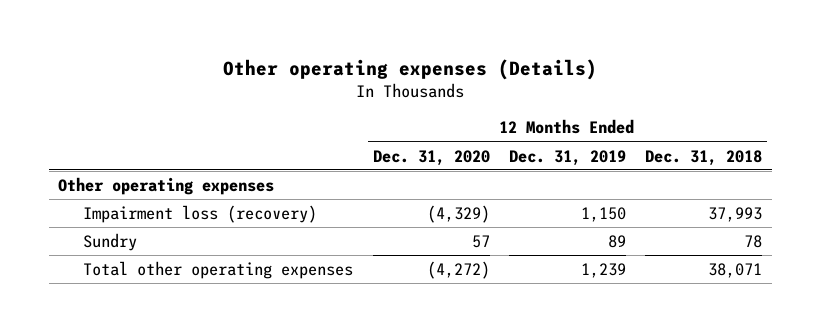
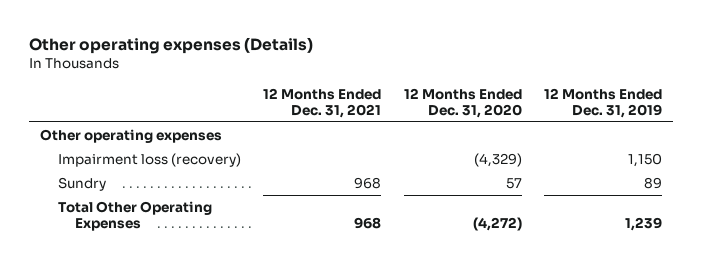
[645,149,763,166] Dec. 31, 2018 -> none
none -> [263,87,382,118] 12 Months Ended Dec. 31, 2021
[83,260,354,279] Total other operating expenses -> [57,200,212,231] Total Other Operating Expenses

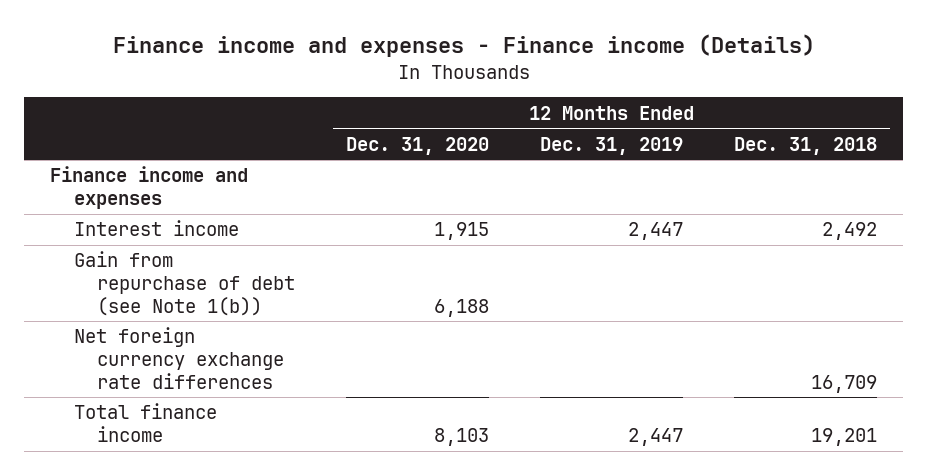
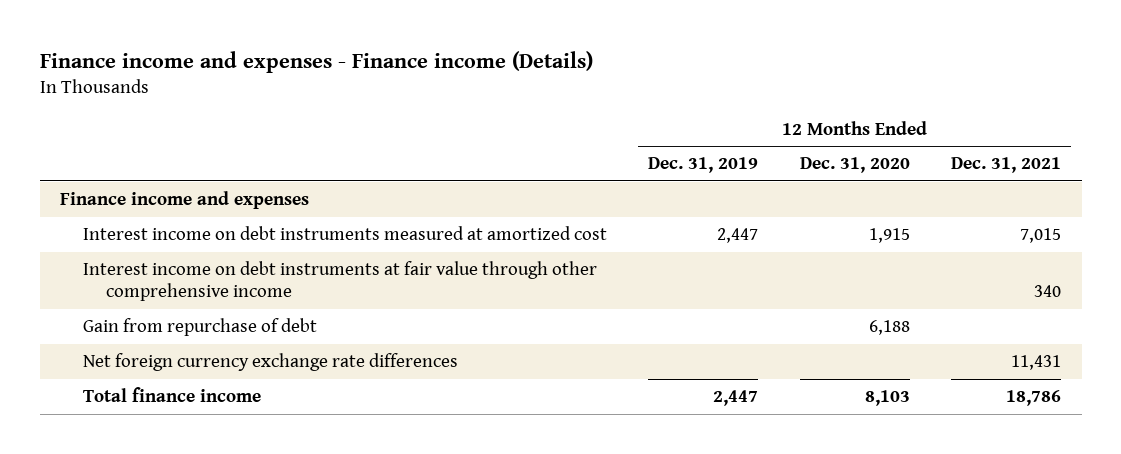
[734,136,878,155] Dec. 31, 2018 -> none
none -> [951,157,1062,174] Dec. 31, 2021
[73,220,239,237] Interest income -> [83,226,608,241] Interest income on debt instruments measured at amortized cost
none -> [83,261,598,302] Interest income on debt instruments at fair value through other comprehensive income
[73,251,296,316] Gain from repurchase of debt (see Note 1(b)) -> [83,318,318,337] Gain from repurchase of debt

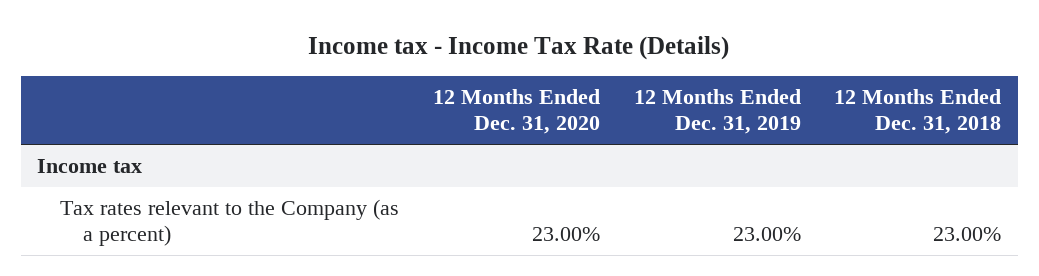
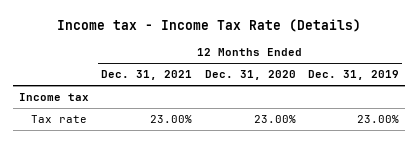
[834,89,1002,134] 12 Months Ended Dec. 31, 2018 -> none
none -> [101,70,193,81] Dec. 31, 2021
[60,199,400,246] Tax rates relevant to the Company (as a percent) -> [31,115,88,124] Tax rate

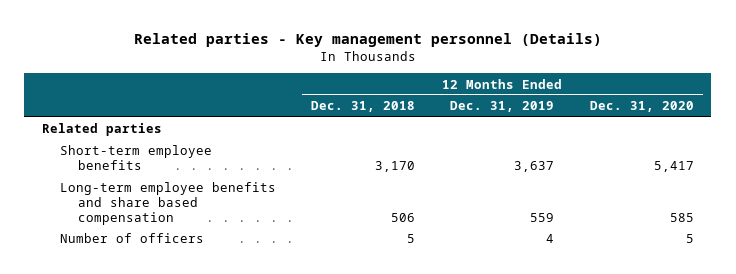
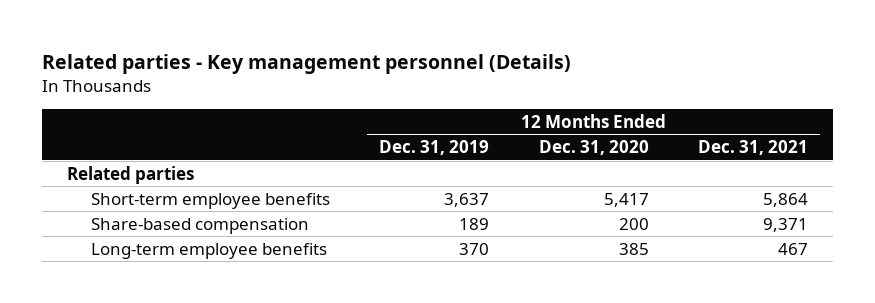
[311,101,416,113] Dec. 31, 2018 -> none
none -> [698,140,809,156] Dec. 31, 2021
[60,233,205,244] Number of officers -> none
[60,182,277,226] Long-term employee benefits and share based compensation -> [91,217,310,234] Share-based compensation
[530,213,555,223] 559 -> [459,217,490,230] 189
[669,213,694,223] 585 -> [618,217,649,230] 200
none -> [91,242,328,259] Long-term employee benefits

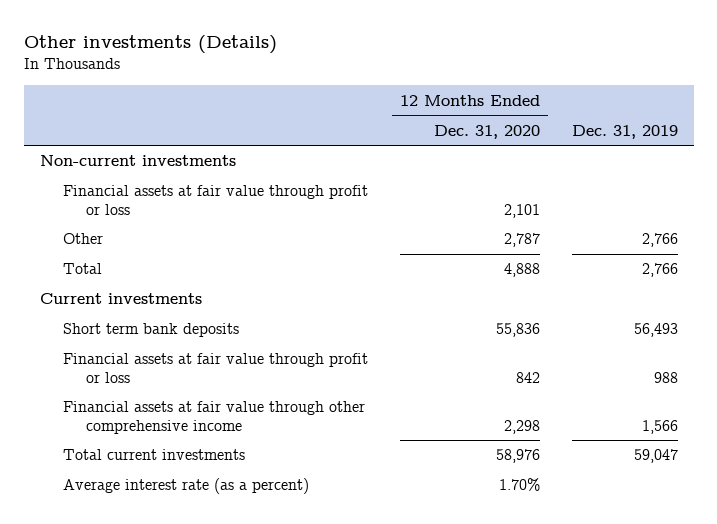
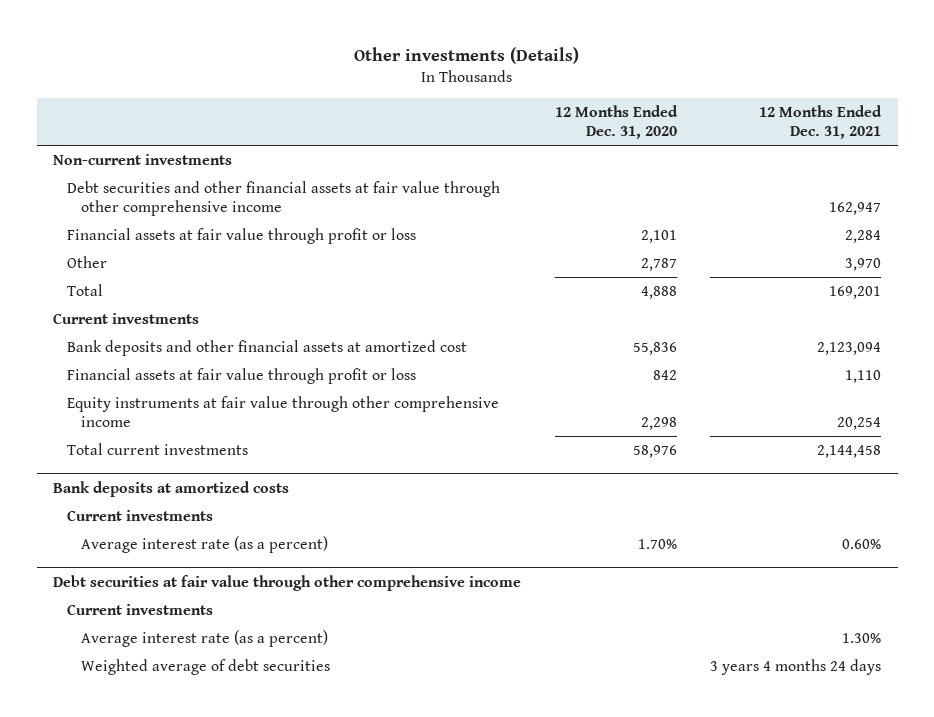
[571,124,678,139] Dec. 31, 2019 -> none
none -> [759,104,883,140] 12 Months Ended Dec. 31, 2021
none -> [67,180,501,217] Debt securities and other financial assets at fair value through other comprehensive income
[63,323,240,338] Short term bank deposits -> [67,339,468,356] Bank deposits and other financial assets at amortized cost
[63,401,366,434] Financial assets at fair value through other comprehensive income -> [67,395,500,428] Equity instruments at fair value through other comprehensive income
none -> [53,480,290,497] Bank deposits at amortized costs
none -> [67,509,214,521] Current investments
none -> [53,574,522,591] Debt securities at fair value through other comprehensive income
none -> [67,603,214,615] Current investments
none -> [80,629,328,647] Average interest rate (as a percent)
none -> [80,658,330,675] Weighted average of debt securities

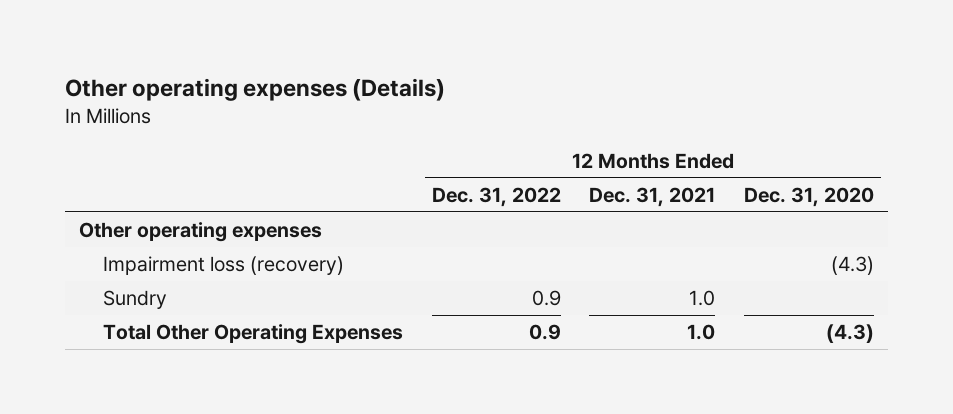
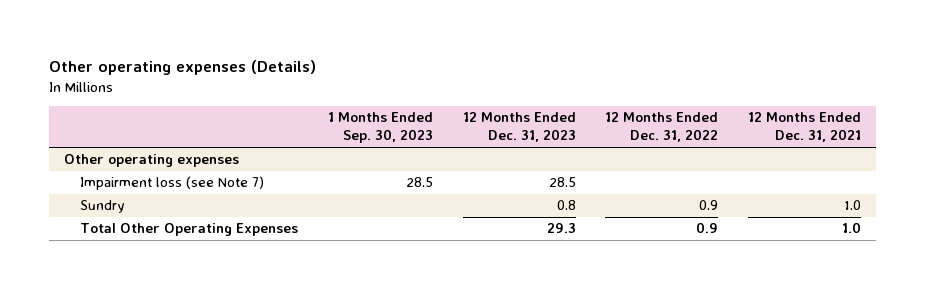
[744,186,875,207] Dec. 31, 2020 -> none
none -> [327,112,433,144] 1 Months Ended Sep. 30, 2023
none -> [462,112,576,143] 12 Months Ended Dec. 31, 2023
[103,256,345,276] Impairment loss (recovery) -> [79,176,264,191] Impairment loss (see Note 7)

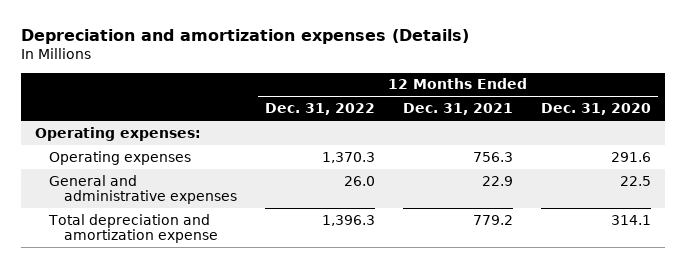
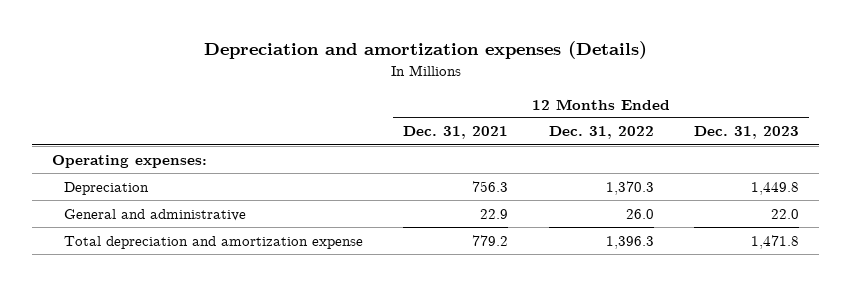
[540,103,651,116] Dec. 31, 2020 -> none
none -> [694,126,800,140] Dec. 31, 2023
[49,150,192,165] Operating expenses -> [63,181,149,195] Depreciation
[49,174,237,205] General and administrative expenses -> [63,208,246,221] General and administrative

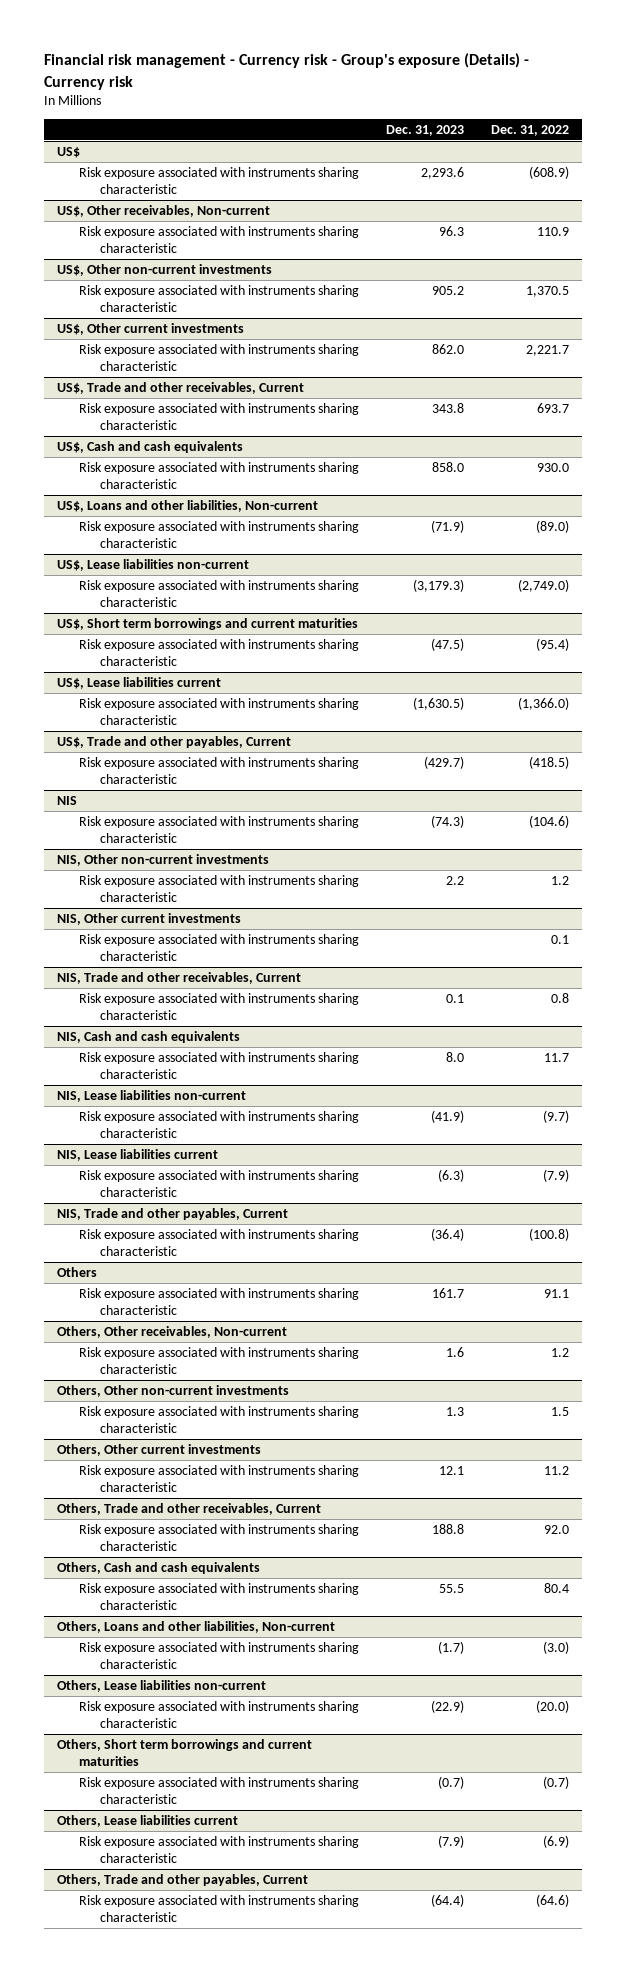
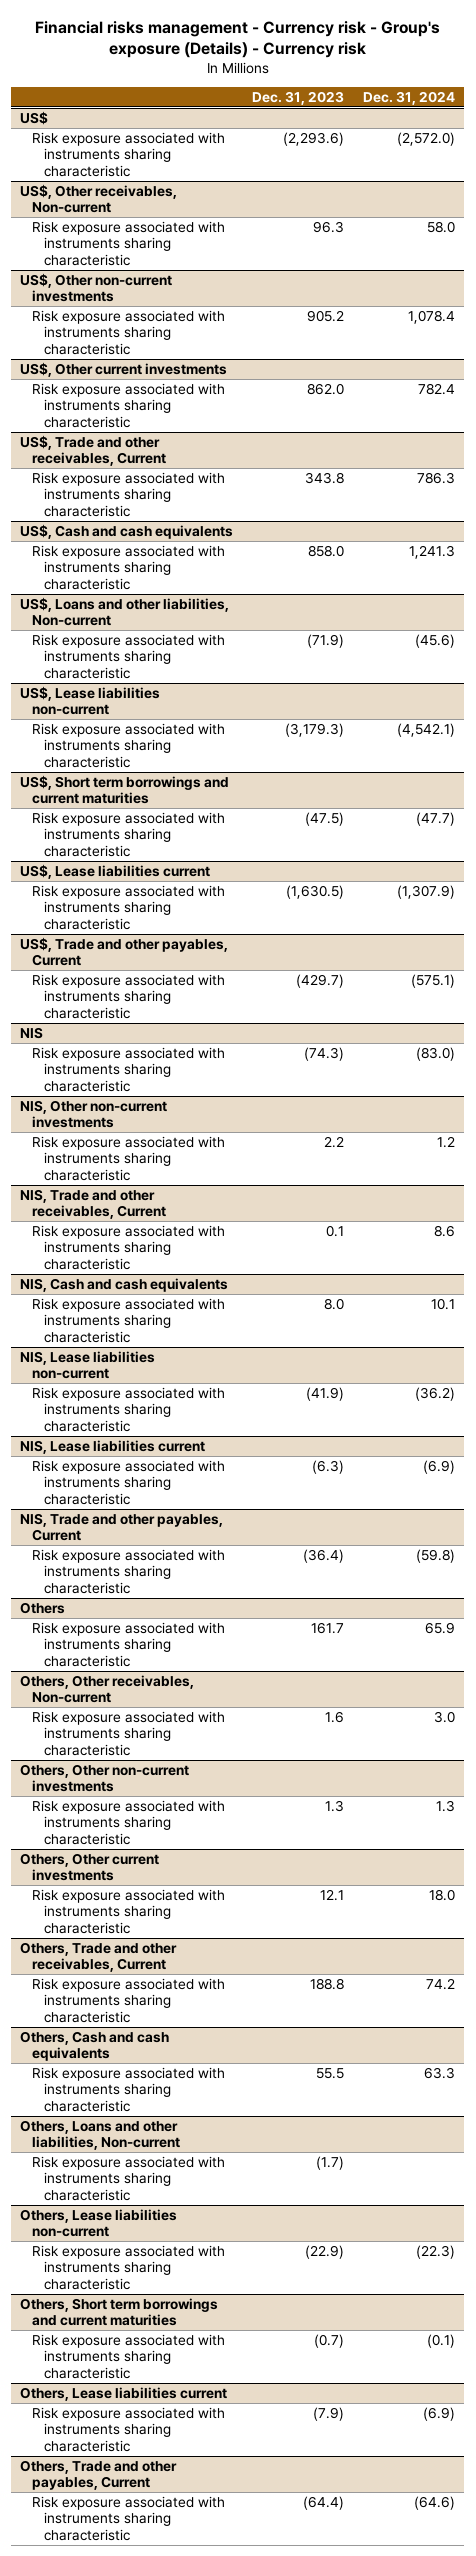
[43,53,529,90] Financial risk management - Currency risk - Group's exposure (Details) - Currency risk -> [34,20,440,59] Financial risks management - Currency risk - Group's exposure (Details) - Currency risk
[490,125,569,137] Dec. 31, 2022 -> none
none -> [363,90,456,105] Dec. 31, 2024
[420,166,464,179] 2,293.6 -> [283,131,345,146] (2,293.6)
[57,912,242,925] NIS, Other current investments -> none
[78,933,359,961] Risk exposure associated with instruments sharing characteristic -> none

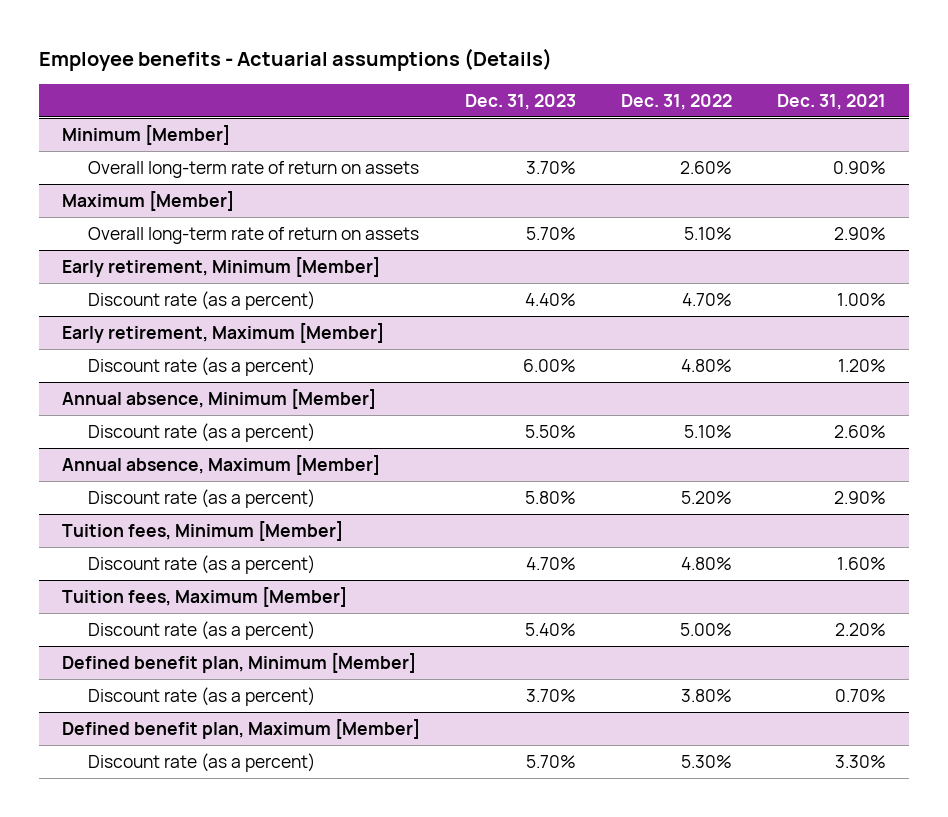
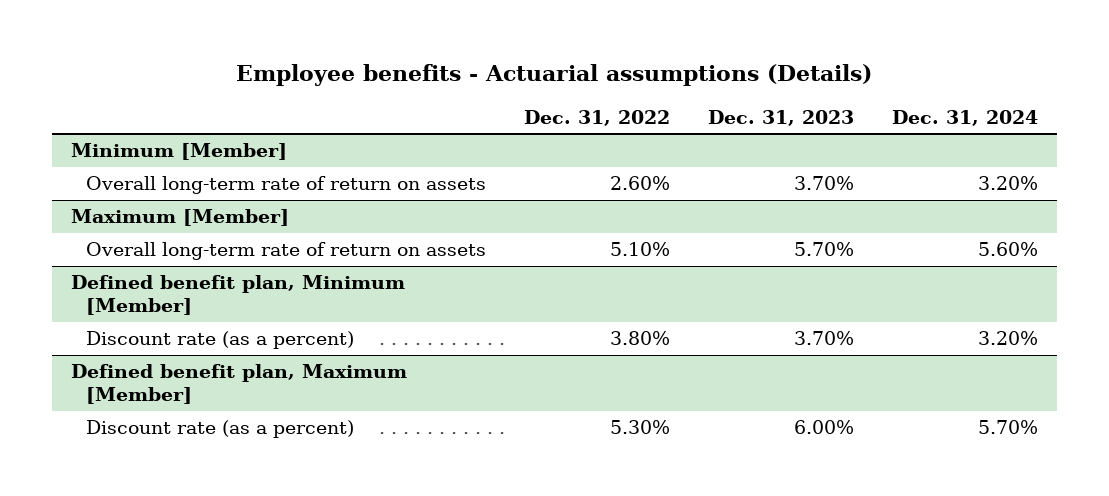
[777,93,887,110] Dec. 31, 2021 -> none
none -> [891,109,1038,126] Dec. 31, 2024
[61,256,380,277] Early retirement, Minimum [Member] -> none
[87,290,315,310] Discount rate (as a percent) -> none
[61,322,384,343] Early retirement, Maximum [Member] -> none
[87,356,315,376] Discount rate (as a percent) -> none
[61,388,376,409] Annual absence, Minimum [Member] -> none
[87,422,315,442] Discount rate (as a percent) -> none
[61,454,380,475] Annual absence, Maximum [Member] -> none
[87,488,315,508] Discount rate (as a percent) -> none
[61,520,343,541] Tuition fees, Minimum [Member] -> none
[87,554,315,574] Discount rate (as a percent) -> none
[61,586,347,607] Tuition fees, Maximum [Member] -> none
[87,620,315,640] Discount rate (as a percent) -> none
[525,754,576,768] 5.70% -> [793,420,854,435] 6.00%

